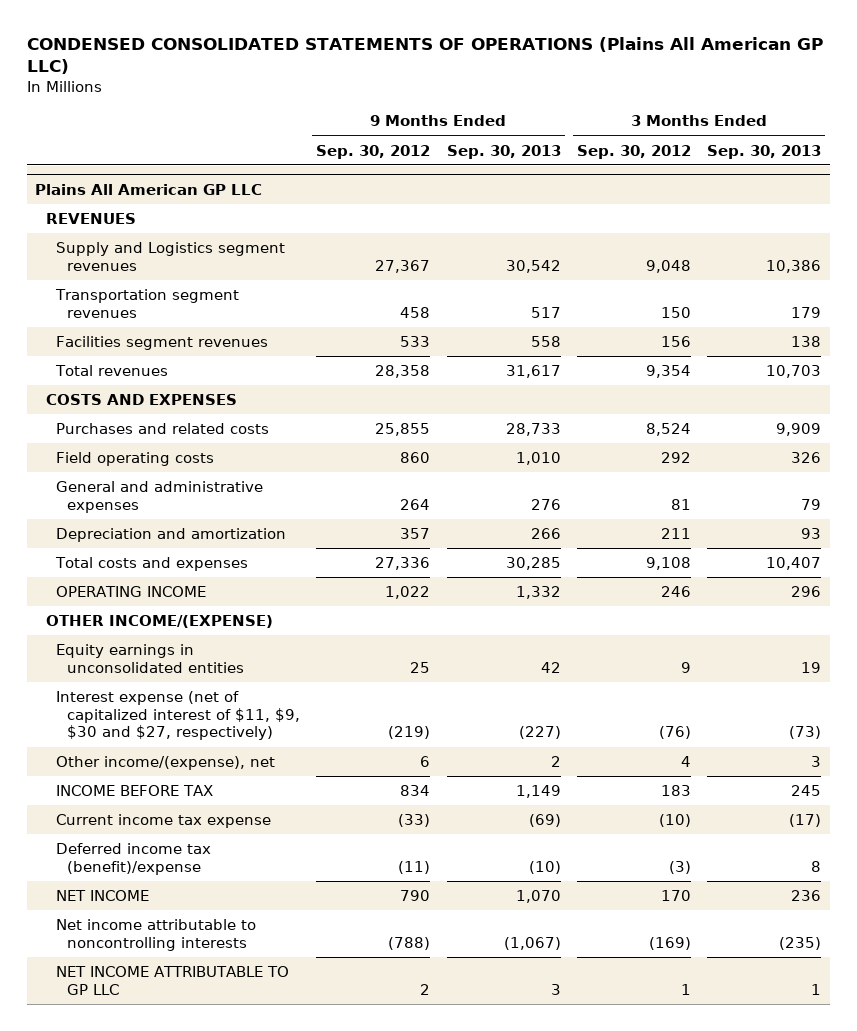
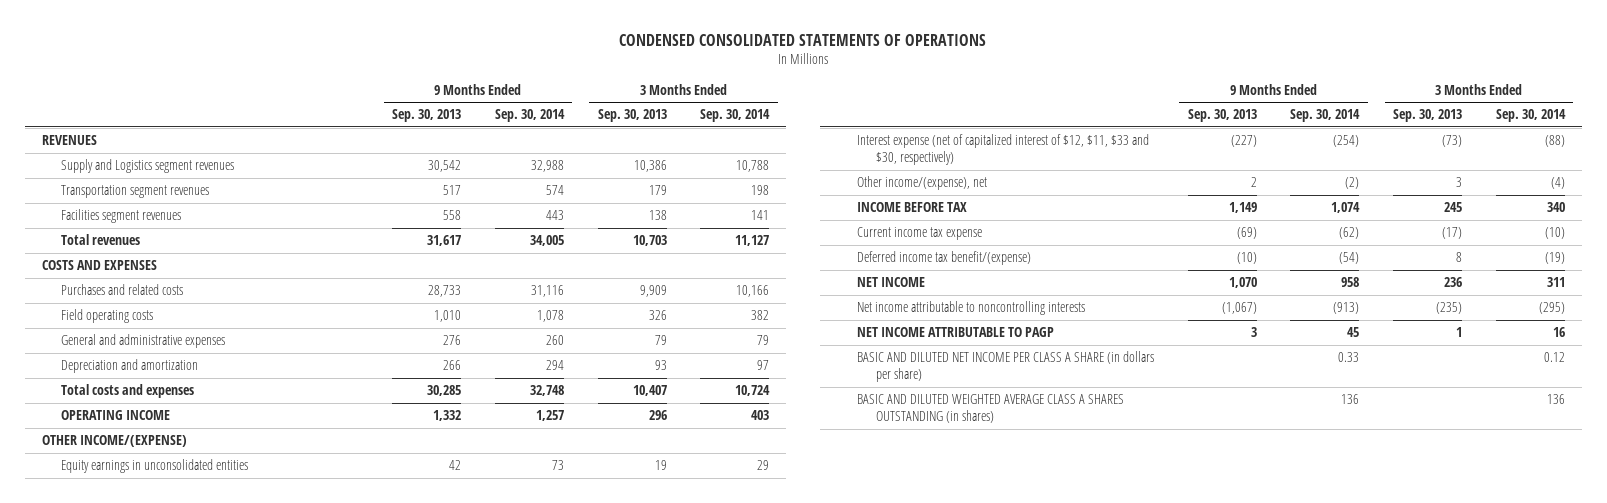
[27,36,824,75] CONDENSED CONSOLIDATED STATEMENTS OF OPERATIONS (Plains All American GP LLC) -> [619,33,987,46] CONDENSED CONSOLIDATED STATEMENTS OF OPERATIONS
[316,144,431,159] Sep. 30, 2012 -> none
[577,144,692,159] Sep. 30, 2012 -> none
none -> [494,109,565,123] Sep. 30, 2014
none -> [700,109,771,123] Sep. 30, 2014
[35,183,263,195] Plains All American GP LLC -> none
[56,690,300,741] Interest expense (net of capitalized interest of $11, $9, $30 and $27, respectively) -> [856,134,1149,166] Interest expense (net of capitalized interest of $12, $11, $33 and $30, respectively)
[56,842,212,875] Deferred income tax (benefit)/expense -> [856,251,1031,266] Deferred income tax benefit/(expense)
[56,965,290,995] NET INCOME ATTRIBUTABLE TO GP LLC -> [856,327,1054,338] NET INCOME ATTRIBUTABLE TO PAGP
none -> [856,351,1154,383] BASIC AND DILUTED NET INCOME PER CLASS A SHARE (in dollars per share)
none -> [856,394,1124,424] BASIC AND DILUTED WEIGHTED AVERAGE CLASS A SHARES OUTSTANDING (in shares)

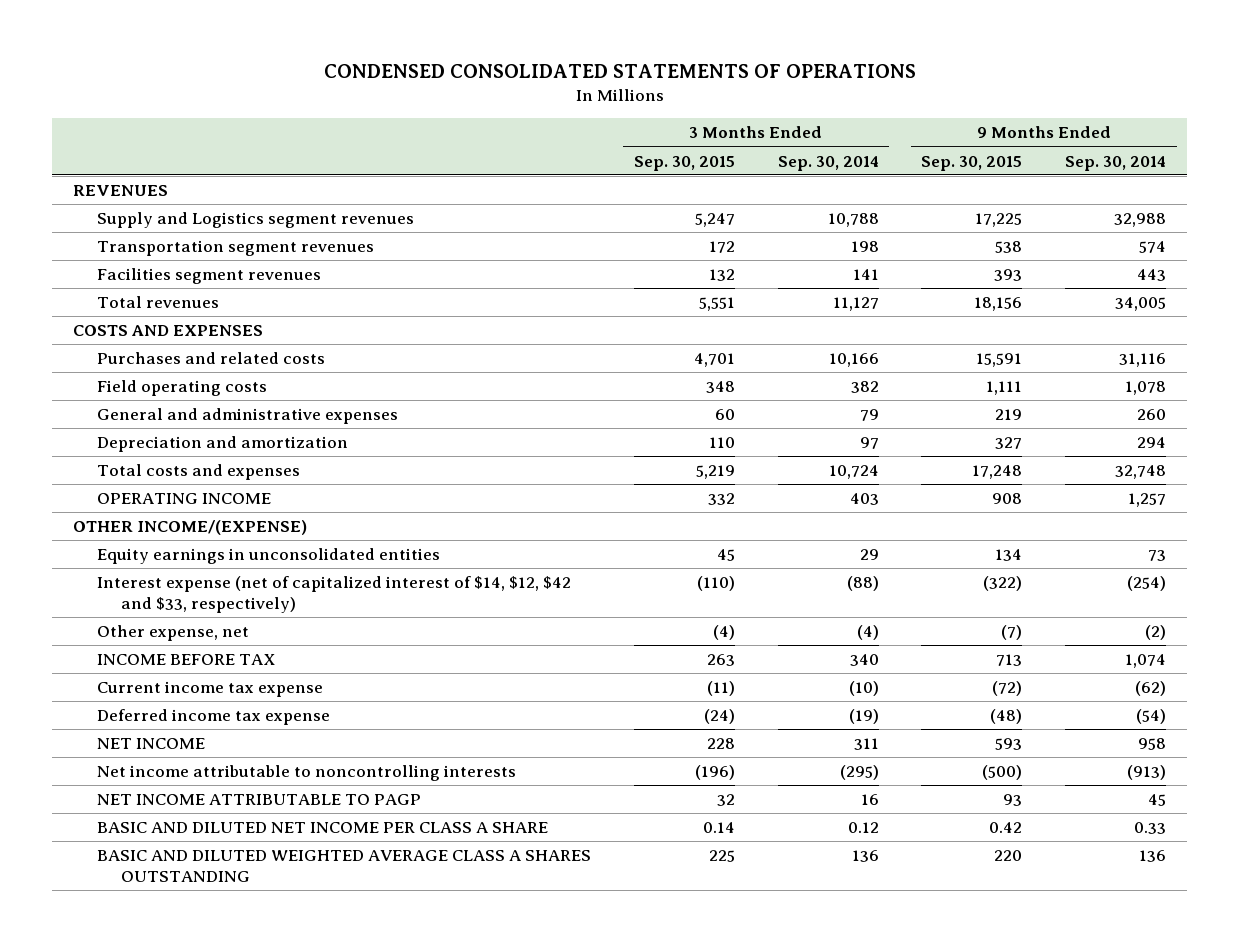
[392,109,462,123] Sep. 30, 2013 -> none
[597,109,667,123] Sep. 30, 2013 -> none
none -> [633,155,735,171] Sep. 30, 2015
none -> [921,155,1023,171] Sep. 30, 2015
[856,134,1149,166] Interest expense (net of capitalized interest of $12, $11, $33 and $30, respectively) -> [97,575,572,614] Interest expense (net of capitalized interest of $14, $12, $42 and $33, respectively)
[856,176,987,191] Other income/(expense), net -> [97,624,250,641] Other expense, net
[856,251,1031,266] Deferred income tax benefit/(expense) -> [97,708,331,725] Deferred income tax expense
[856,351,1154,383] BASIC AND DILUTED NET INCOME PER CLASS A SHARE (in dollars per share) -> [97,821,549,833] BASIC AND DILUTED NET INCOME PER CLASS A SHARE
[856,394,1124,424] BASIC AND DILUTED WEIGHTED AVERAGE CLASS A SHARES OUTSTANDING (in shares) -> [97,849,592,883] BASIC AND DILUTED WEIGHTED AVERAGE CLASS A SHARES OUTSTANDING

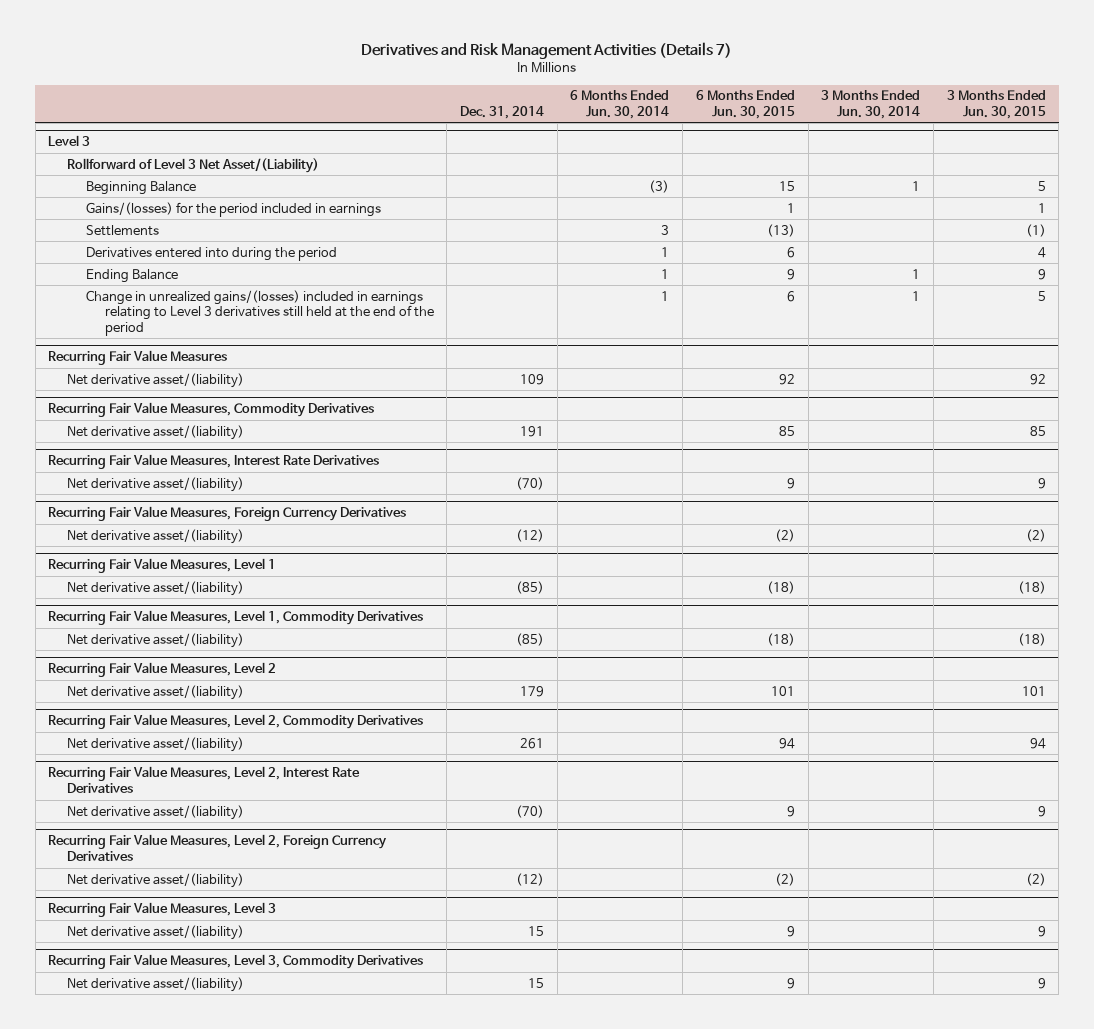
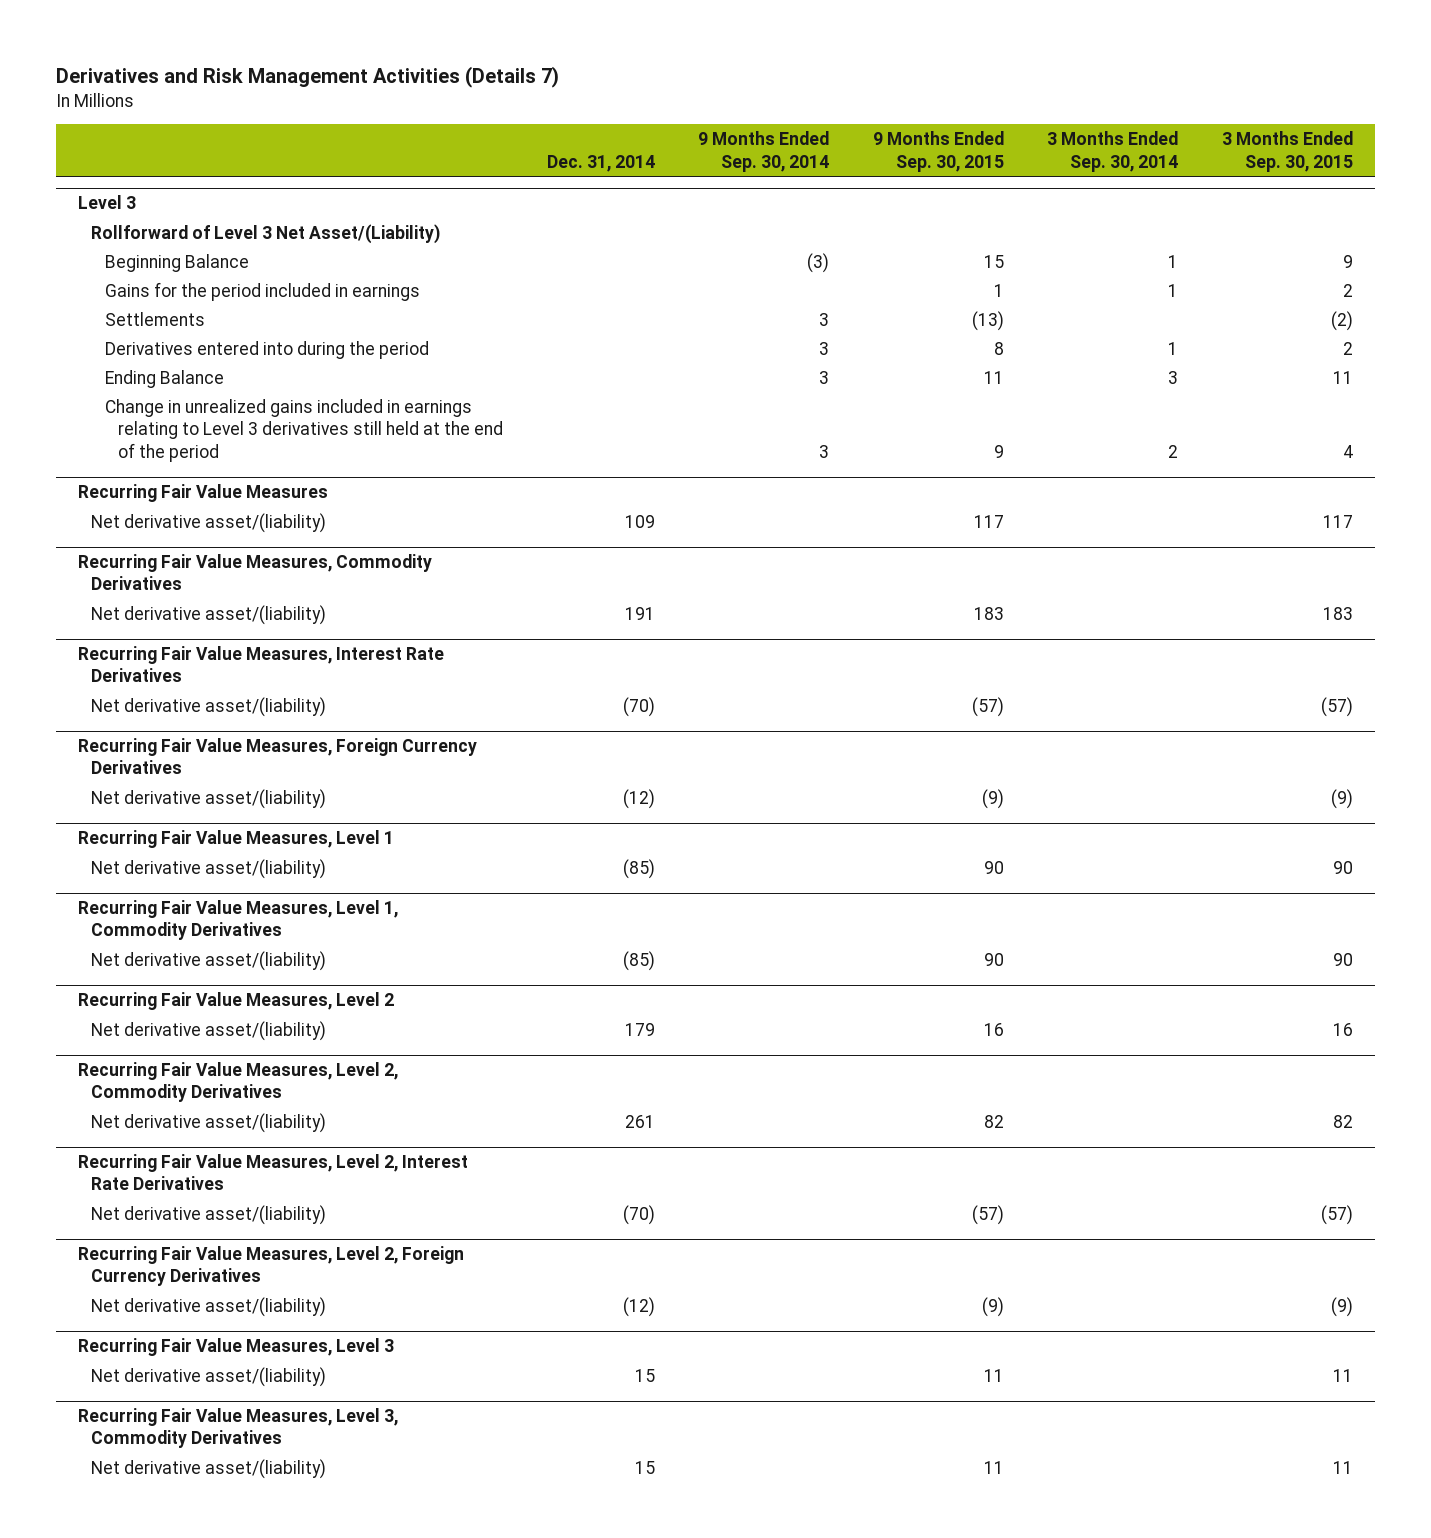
[570,90,670,119] 6 Months Ended Jun. 30, 2014 -> none
[695,90,795,119] 6 Months Ended Jun. 30, 2015 -> none
[821,90,921,119] 3 Months Ended Jun. 30, 2014 -> none
[946,90,1046,119] 3 Months Ended Jun. 30, 2015 -> none
none -> [698,131,830,172] 9 Months Ended Sep. 30, 2014
none -> [872,131,1004,172] 9 Months Ended Sep. 30, 2015
none -> [1047,131,1179,172] 3 Months Ended Sep. 30, 2014
none -> [1221,131,1353,172] 3 Months Ended Sep. 30, 2015
[85,201,381,217] Gains/(losses) for the period included in earnings -> [104,281,420,301] Gains for the period included in earnings
[85,289,434,336] Change in unrealized gains/(losses) included in earnings relating to Level 3 derivatives still held at the end of the period -> [104,398,503,462] Change in unrealized gains included in earnings relating to Level 3 derivatives still held at the end of the period

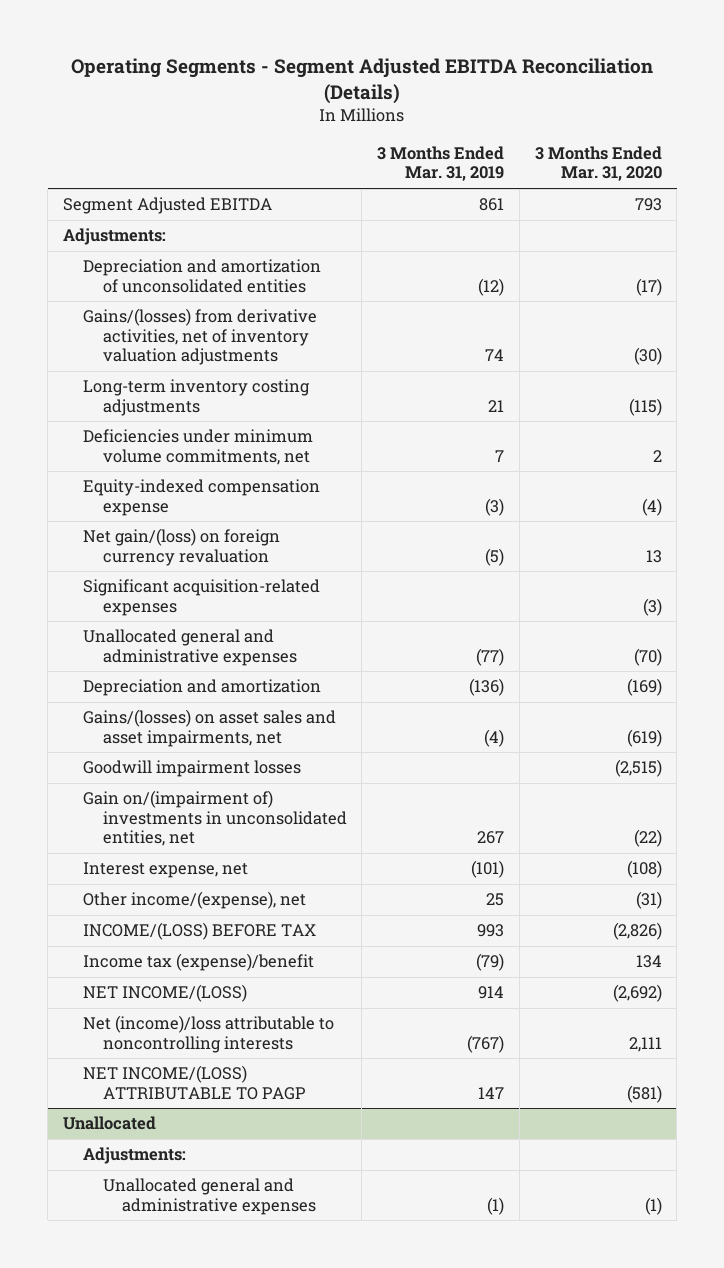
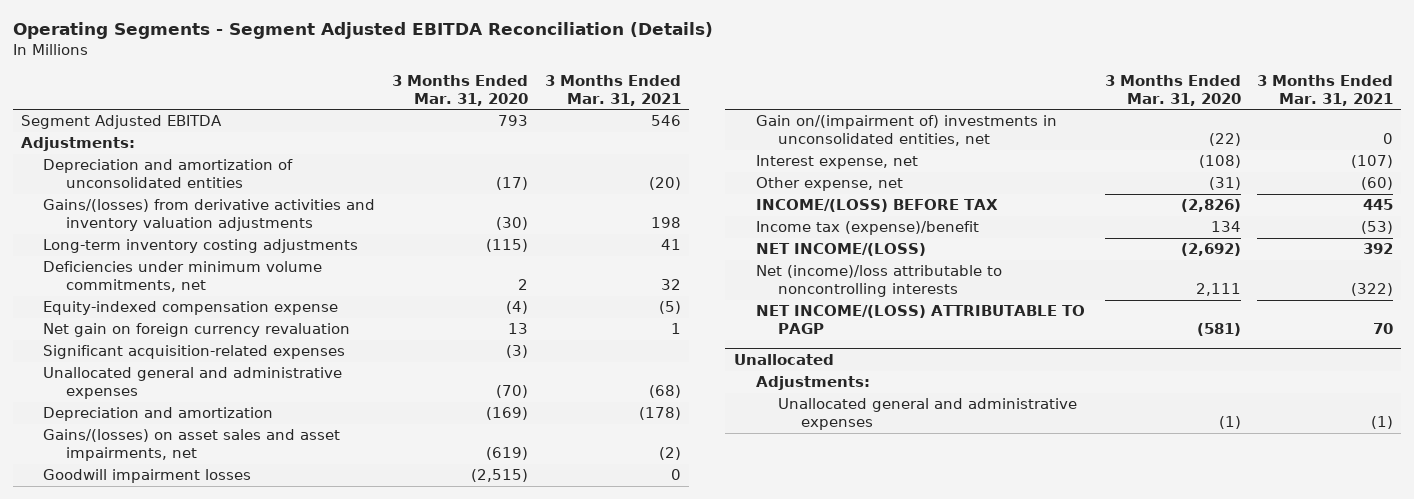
[377,146,505,182] 3 Months Ended Mar. 31, 2019 -> none
none -> [544,74,681,106] 3 Months Ended Mar. 31, 2021
[82,308,317,366] Gains/(losses) from derivative activities, net of inventory valuation adjustments -> [43,199,376,232] Gains/(losses) from derivative activities and inventory valuation adjustments
[82,528,280,566] Net gain/(loss) on foreign currency revaluation -> [43,323,351,338] Net gain on foreign currency revaluation
[82,891,306,910] Other income/(expense), net -> [756,177,904,192] Other expense, net

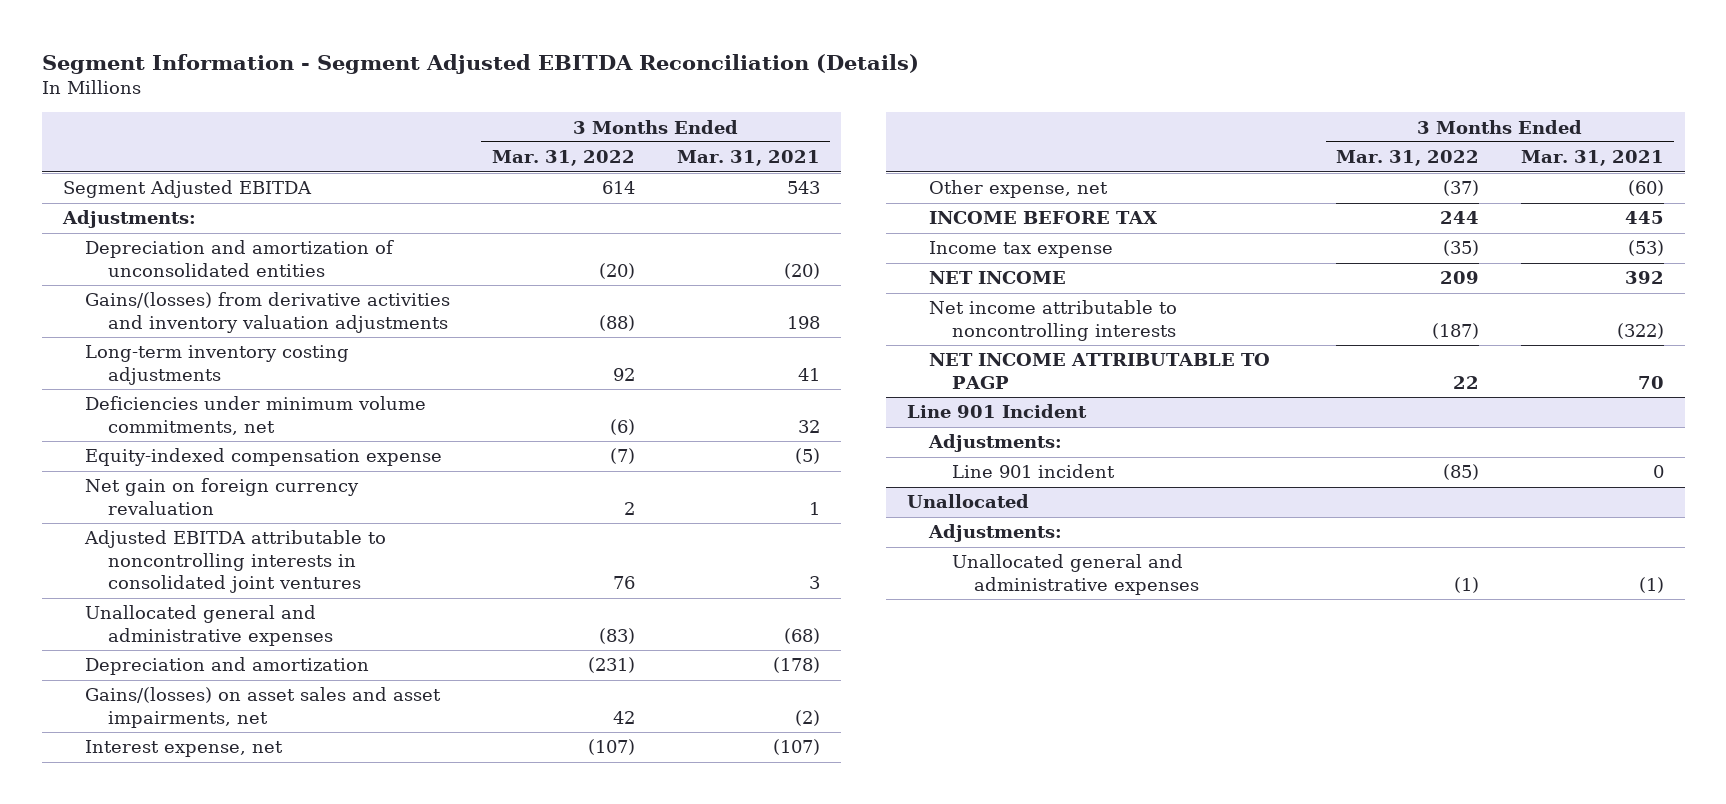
[12,22,713,40] Operating Segments - Segment Adjusted EBITDA Reconciliation (Details) -> [41,53,919,74] Segment Information - Segment Adjusted EBITDA Reconciliation (Details)
[392,74,529,106] 3 Months Ended Mar. 31, 2020 -> none
none -> [491,150,635,167] Mar. 31, 2022
[650,115,681,127] 546 -> [786,181,820,195] 543
[43,345,346,360] Significant acquisition-related expenses -> none
none -> [84,530,387,594] Adjusted EBITDA attributable to noncontrolling interests in consolidated joint ventures
[43,469,252,484] Goodwill impairment losses -> none
[756,115,1058,147] Gain on/(impairment of) investments in unconsolidated entities, net -> none
[756,199,999,213] INCOME/(LOSS) BEFORE TAX -> [929,211,1158,225] INCOME BEFORE TAX
[756,221,980,236] Income tax (expense)/benefit -> [929,241,1114,259] Income tax expense
[756,243,927,257] NET INCOME/(LOSS) -> [929,271,1067,285] NET INCOME
[756,265,1003,298] Net (income)/loss attributable to noncontrolling interests -> [929,300,1178,341] Net income attributable to noncontrolling interests
[756,305,1086,335] NET INCOME/(LOSS) ATTRIBUTABLE TO PAGP -> [929,353,1271,389] NET INCOME ATTRIBUTABLE TO PAGP
none -> [906,404,1087,419] Line 901 Incident
none -> [928,434,1063,453] Adjustments:
none -> [951,464,1115,479] Line 901 incident

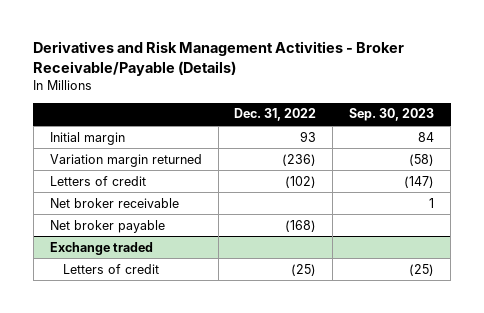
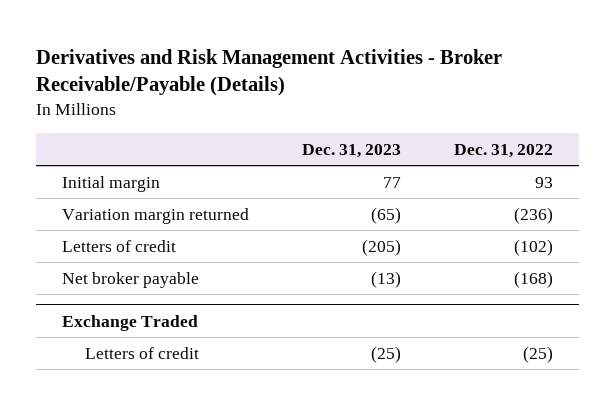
[349,108,435,122] Sep. 30, 2023 -> none
none -> [302,143,402,158] Dec. 31, 2023
[49,197,179,208] Net broker receivable -> none
[49,241,153,255] Exchange traded -> [62,314,199,331] Exchange Traded

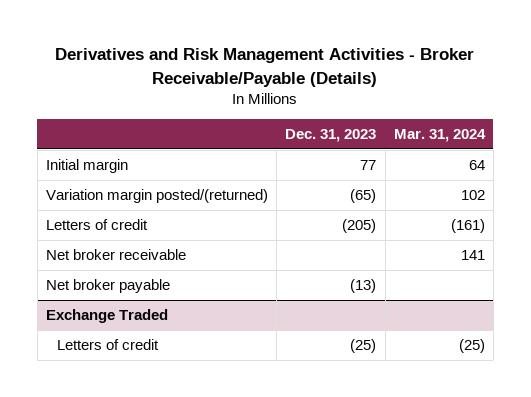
[453,143,553,158] Dec. 31, 2022 -> none
none -> [393,128,486,142] Mar. 31, 2024
[62,207,250,224] Variation margin returned -> [45,189,268,204] Variation margin posted/(returned)
none -> [45,249,186,261] Net broker receivable

